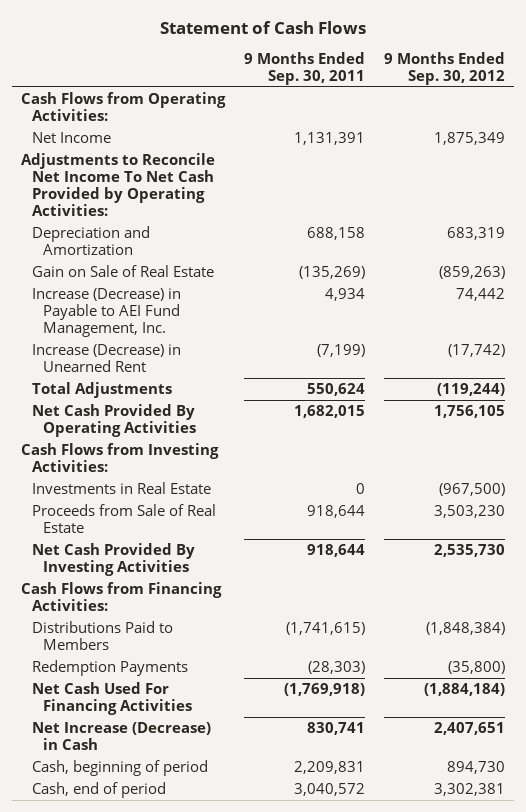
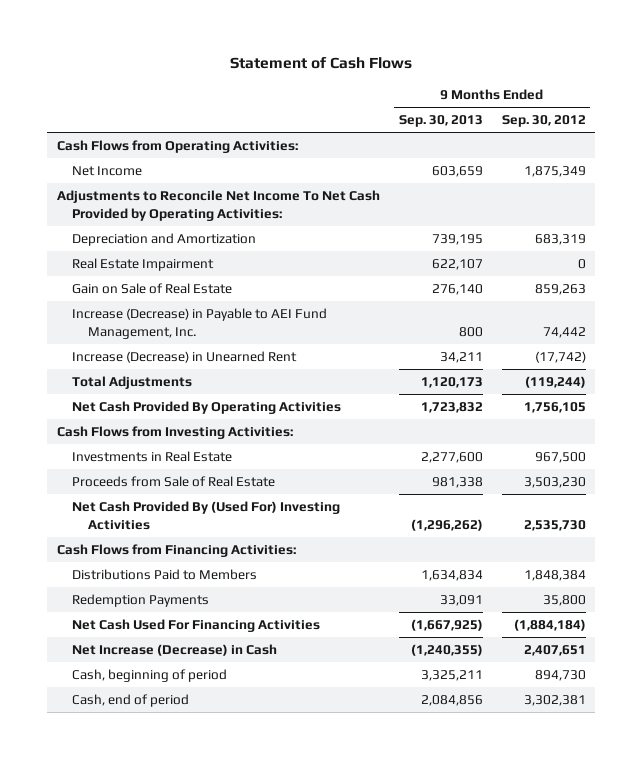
[243,52,365,85] 9 Months Ended Sep. 30, 2011 -> none
none -> [398,115,483,128] Sep. 30, 2013
none -> [72,257,215,271] Real Estate Impairment
[438,266,505,280] (859,263) -> [534,283,586,295] 859,263
[438,483,505,497] (967,500) -> [534,451,586,463] 967,500
[31,543,195,576] Net Cash Provided By Investing Activities -> [72,500,341,530] Net Cash Provided By (Used For) Investing Activities
[425,622,505,636] (1,848,384) -> [523,569,586,581] 1,848,384
[447,661,505,675] (35,800) -> [542,594,586,606] 35,800

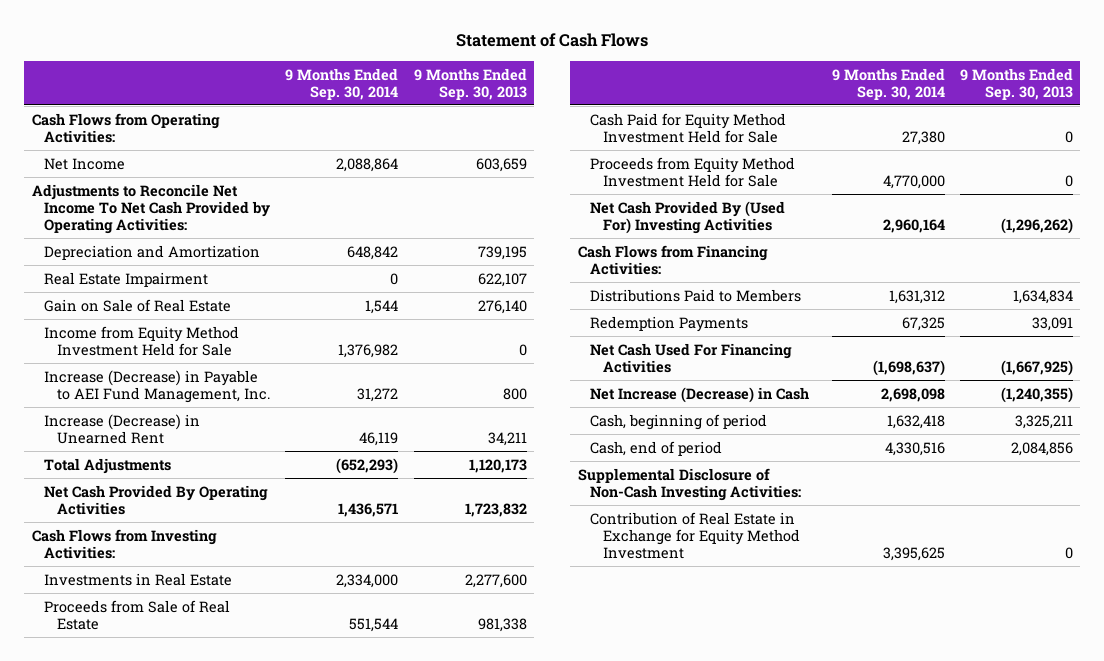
[501,115,586,128] Sep. 30, 2012 -> none
none -> [285,67,399,100] 9 Months Ended Sep. 30, 2014
none -> [44,325,240,356] Income from Equity Method Investment Held for Sale
none -> [590,112,787,143] Cash Paid for Equity Method Investment Held for Sale
none -> [590,156,796,187] Proceeds from Equity Method Investment Held for Sale
none -> [577,467,802,501] Supplemental Disclosure of Non-Cash Investing Activities:
none -> [590,511,800,559] Contribution of Real Estate in Exchange for Equity Method Investment

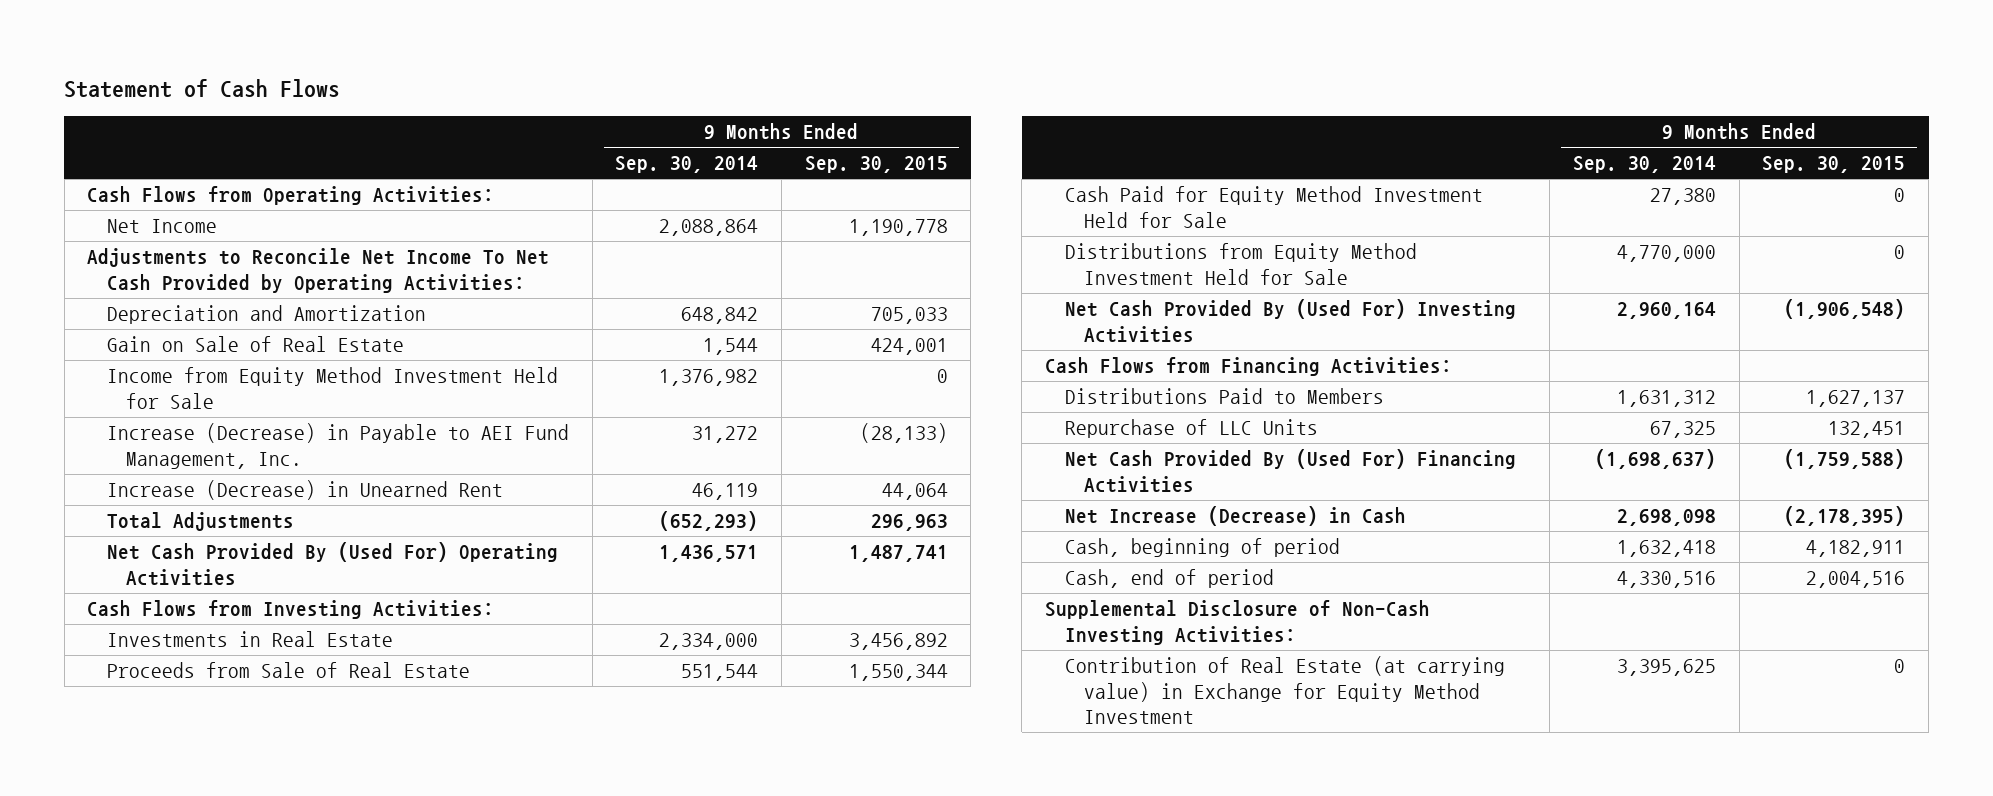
[413,67,527,100] 9 Months Ended Sep. 30, 2013 -> none
none -> [804,156,948,174] Sep. 30, 2015
[44,271,209,287] Real Estate Impairment -> none
[44,484,269,515] Net Cash Provided By Operating Activities -> [106,542,558,586] Net Cash Provided By (Used For) Operating Activities
[590,156,796,187] Proceeds from Equity Method Investment Held for Sale -> [1064,243,1417,285] Distributions from Equity Method Investment Held for Sale
[590,315,749,332] Redemption Payments -> [1064,419,1318,439] Repurchase of LLC Units
[590,342,793,373] Net Cash Used For Financing Activities -> [1064,449,1516,493] Net Cash Provided By (Used For) Financing Activities
[590,511,800,559] Contribution of Real Estate in Exchange for Equity Method Investment -> [1064,656,1505,725] Contribution of Real Estate (at carrying value) in Exchange for Equity Method Investment

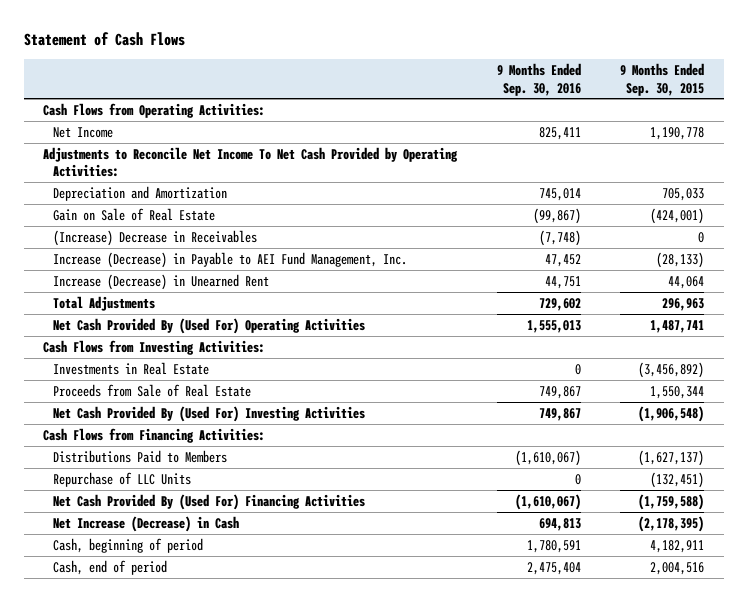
[615,156,759,174] Sep. 30, 2014 -> none
none -> [496,63,581,96] 9 Months Ended Sep. 30, 2016
[106,367,558,409] Income from Equity Method Investment Held for Sale -> none
[870,338,948,356] 424,001 -> [649,207,704,224] (424,001)
none -> [53,229,258,246] (Increase) Decrease in Receivables
[848,633,948,651] 3,456,892 -> [637,361,704,378] (3,456,892)
[1064,186,1483,228] Cash Paid for Equity Method Investment Held for Sale -> none
[1064,243,1417,285] Distributions from Equity Method Investment Held for Sale -> none
[1806,390,1906,408] 1,627,137 -> [637,449,704,466] (1,627,137)
[1828,421,1906,439] 132,451 -> [649,471,704,488] (132,451)
[1044,600,1430,645] Supplemental Disclosure of Non-Cash Investing Activities: -> none
[1064,656,1505,725] Contribution of Real Estate (at carrying value) in Exchange for Equity Method Investment -> none

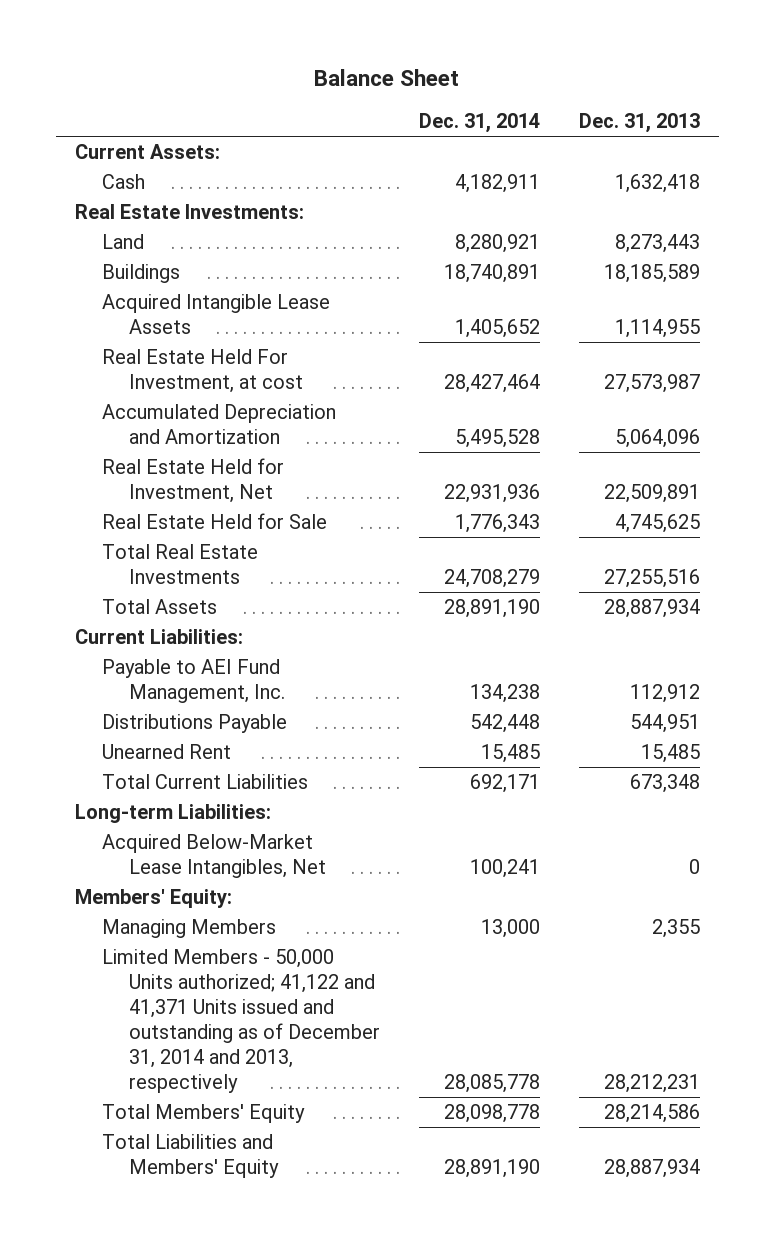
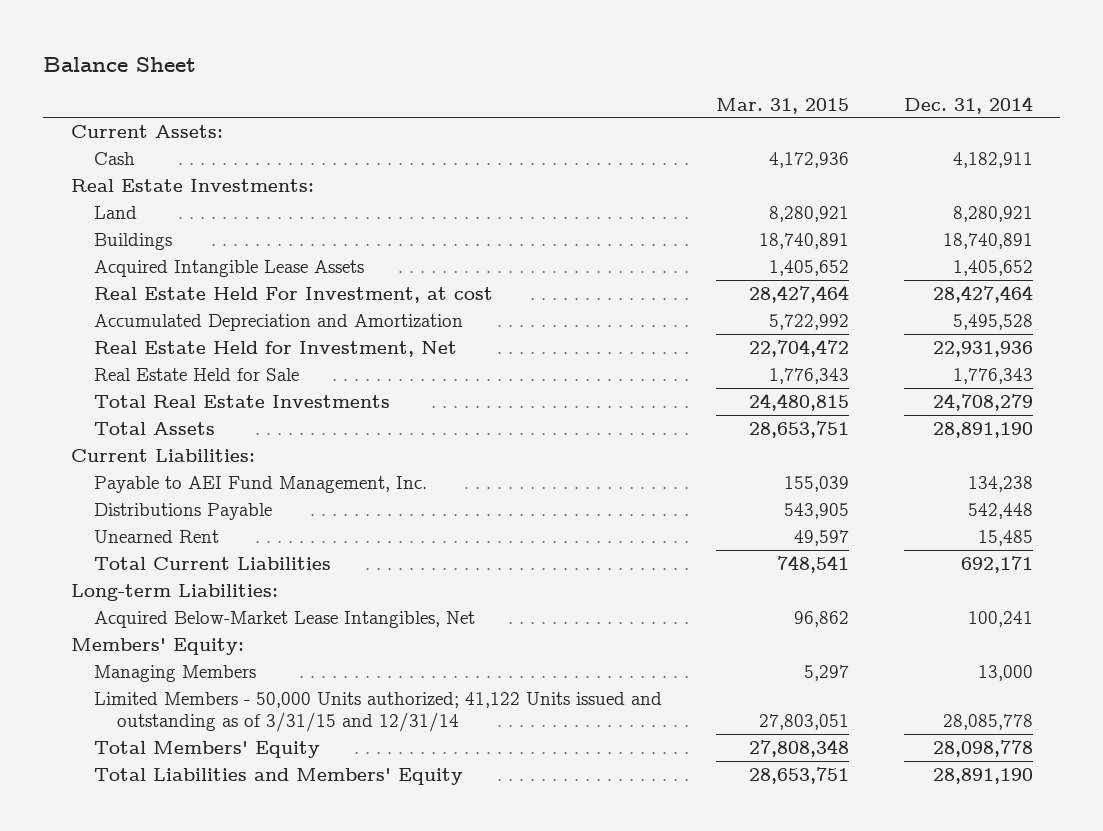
[578,113,700,134] Dec. 31, 2013 -> none
none -> [716,97,850,114] Mar. 31, 2015
[102,949,381,1093] Limited Members - 50,000 Units authorized; 41,122 and 41,371 Units issued and outstanding as of December 31, 2014 and 2013, respectively -> [94,691,663,732] Limited Members - 50,000 Units authorized; 41,122 Units issued and outstanding as of 3/31/15 and 12/31/14

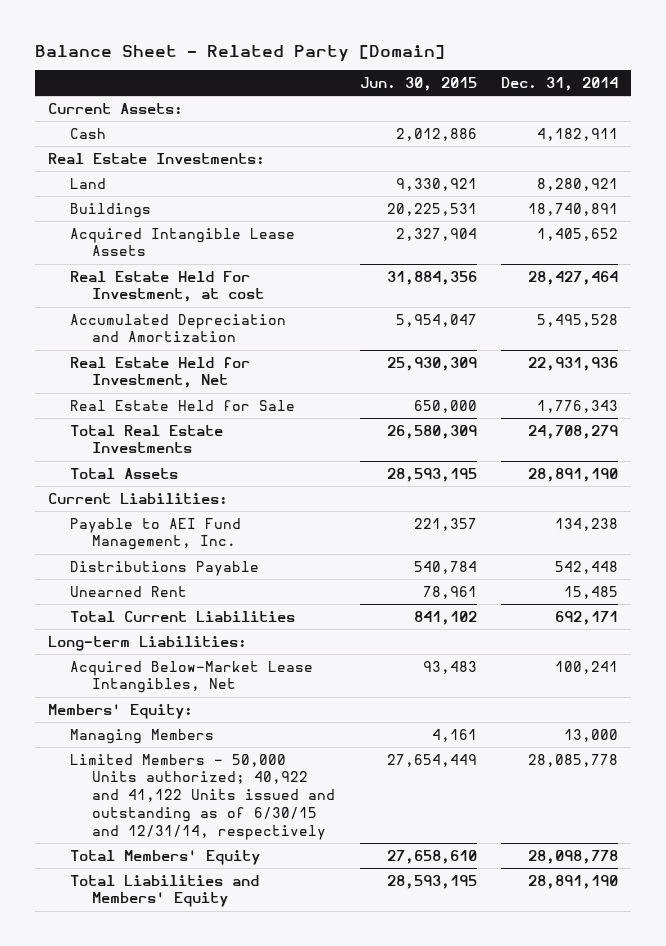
[43,57,197,73] Balance Sheet -> [35,44,446,62] Balance Sheet - Related Party [Domain]
[716,97,850,114] Mar. 31, 2015 -> none
none -> [359,77,477,92] Jun. 30, 2015
[94,691,663,732] Limited Members - 50,000 Units authorized; 41,122 Units issued and outstanding as of 3/31/15 and 12/31/14 -> [69,753,335,840] Limited Members - 50,000 Units authorized; 40,922 and 41,122 Units issued and outstanding as of 6/30/15 and 12/31/14, respectively

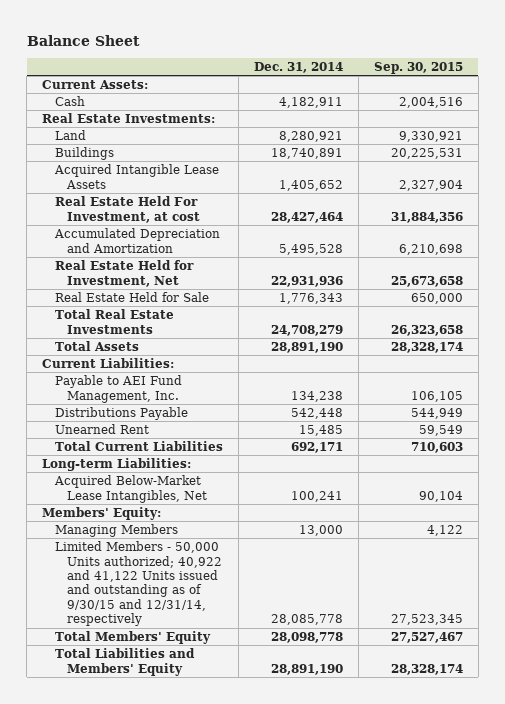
[35,44,446,62] Balance Sheet - Related Party [Domain] -> [26,34,140,46] Balance Sheet
[359,77,477,92] Jun. 30, 2015 -> none
none -> [373,62,463,75] Sep. 30, 2015
[69,753,335,840] Limited Members - 50,000 Units authorized; 40,922 and 41,122 Units issued and outstanding as of 6/30/15 and 12/31/14, respectively -> [54,541,223,627] Limited Members - 50,000 Units authorized; 40,922 and 41,122 Units issued and outstanding as of 9/30/15 and 12/31/14, respectively

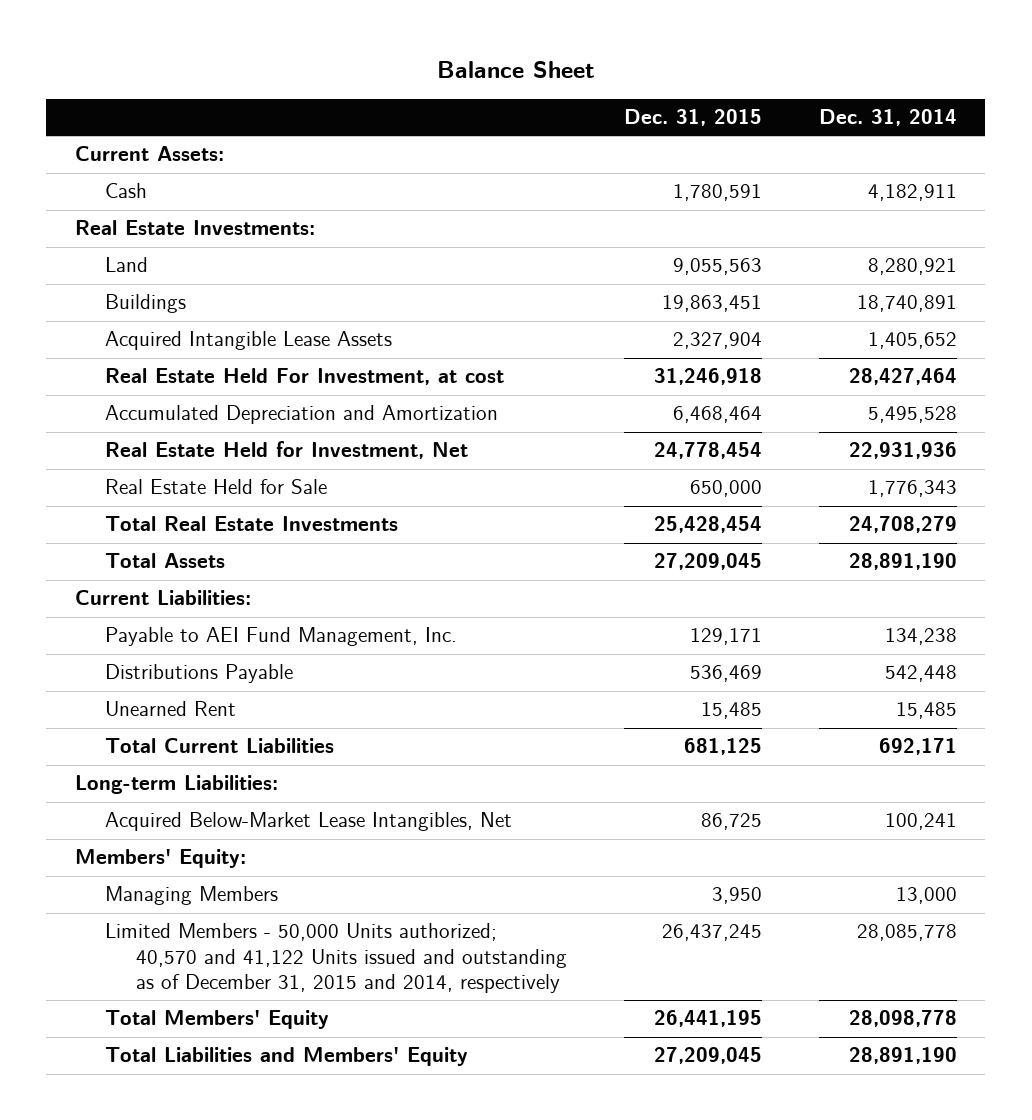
[373,62,463,75] Sep. 30, 2015 -> none
none -> [623,108,762,126] Dec. 31, 2015
[54,541,223,627] Limited Members - 50,000 Units authorized; 40,922 and 41,122 Units issued and outstanding as of 9/30/15 and 12/31/14, respectively -> [105,923,567,994] Limited Members - 50,000 Units authorized; 40,570 and 41,122 Units issued and outstanding as of December 31, 2015 and 2014, respectively

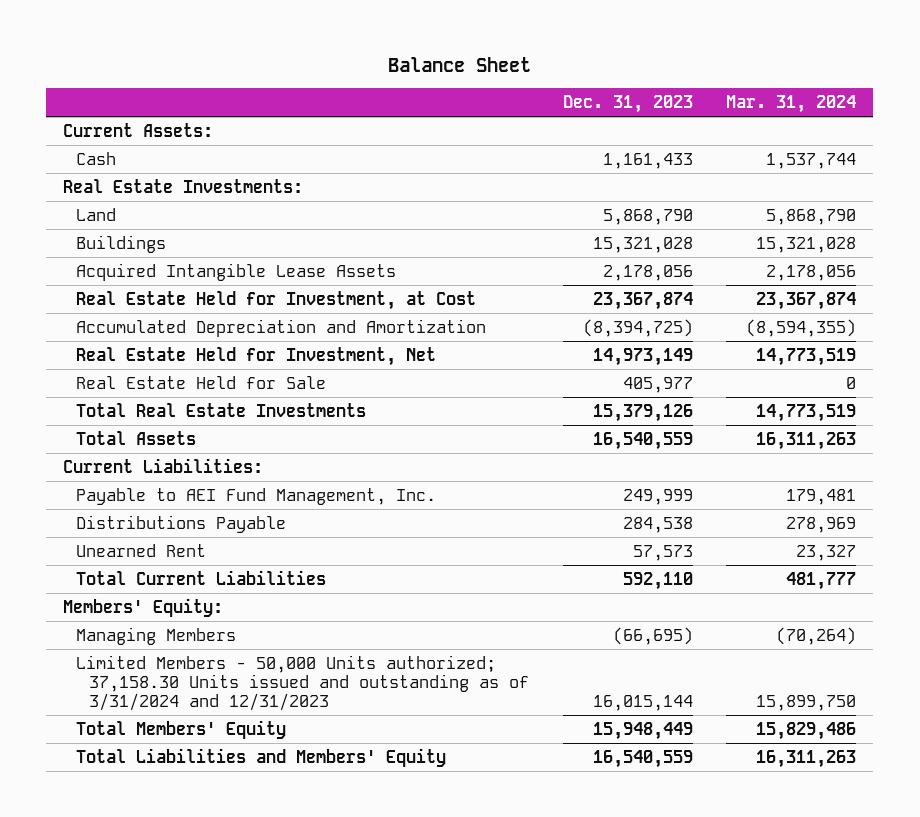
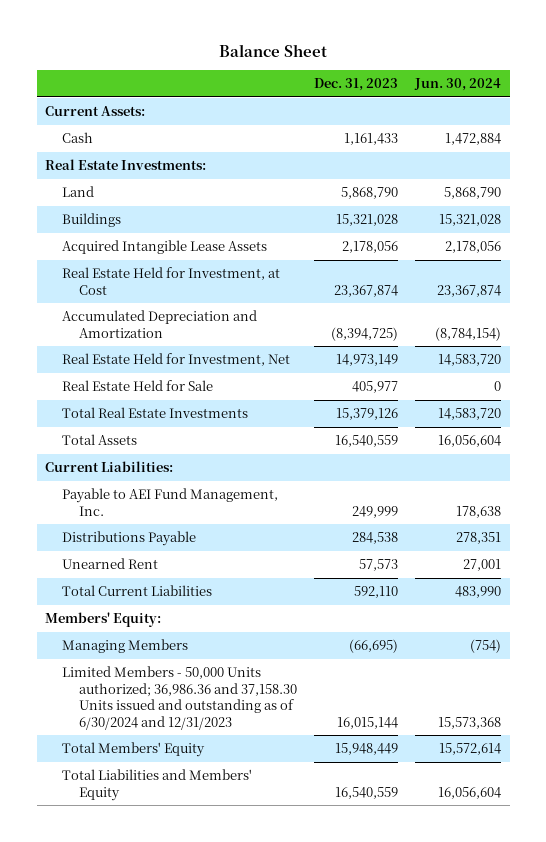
[726,94,857,113] Mar. 31, 2024 -> none
none -> [414,78,502,92] Jun. 30, 2024
[75,654,529,711] Limited Members - 50,000 Units authorized; 37,158.30 Units issued and outstanding as of 3/31/2024 and 12/31/2023 -> [62,666,298,730] Limited Members - 50,000 Units authorized; 36,986.36 and 37,158.30 Units issued and outstanding as of 6/30/2024 and 12/31/2023

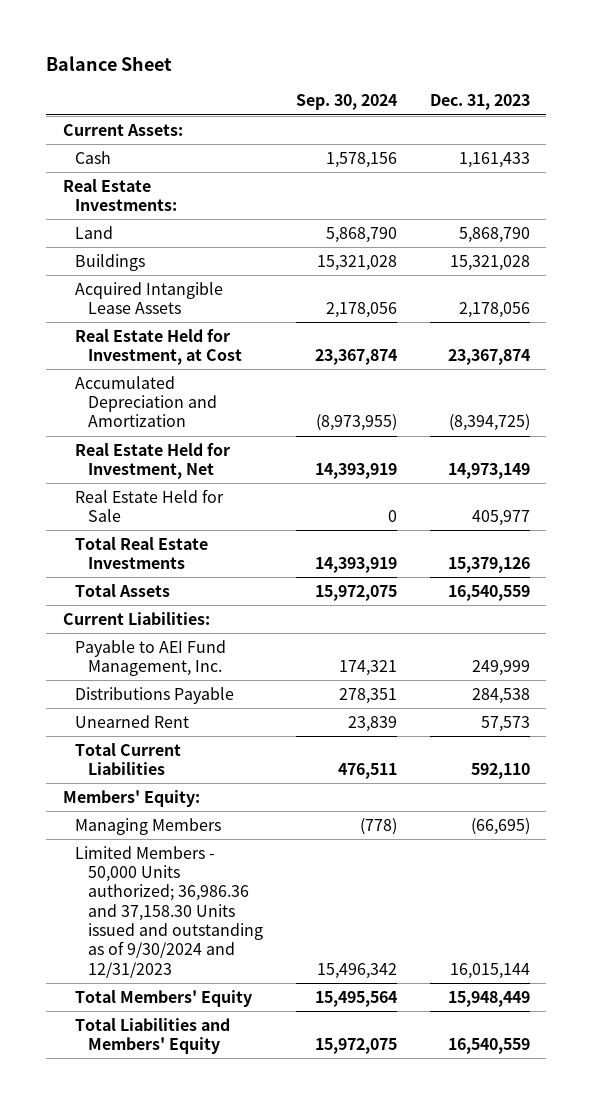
[414,78,502,92] Jun. 30, 2024 -> none
none -> [295,94,397,111] Sep. 30, 2024
[62,666,298,730] Limited Members - 50,000 Units authorized; 36,986.36 and 37,158.30 Units issued and outstanding as of 6/30/2024 and 12/31/2023 -> [75,845,264,978] Limited Members - 50,000 Units authorized; 36,986.36 and 37,158.30 Units issued and outstanding as of 9/30/2024 and 12/31/2023

